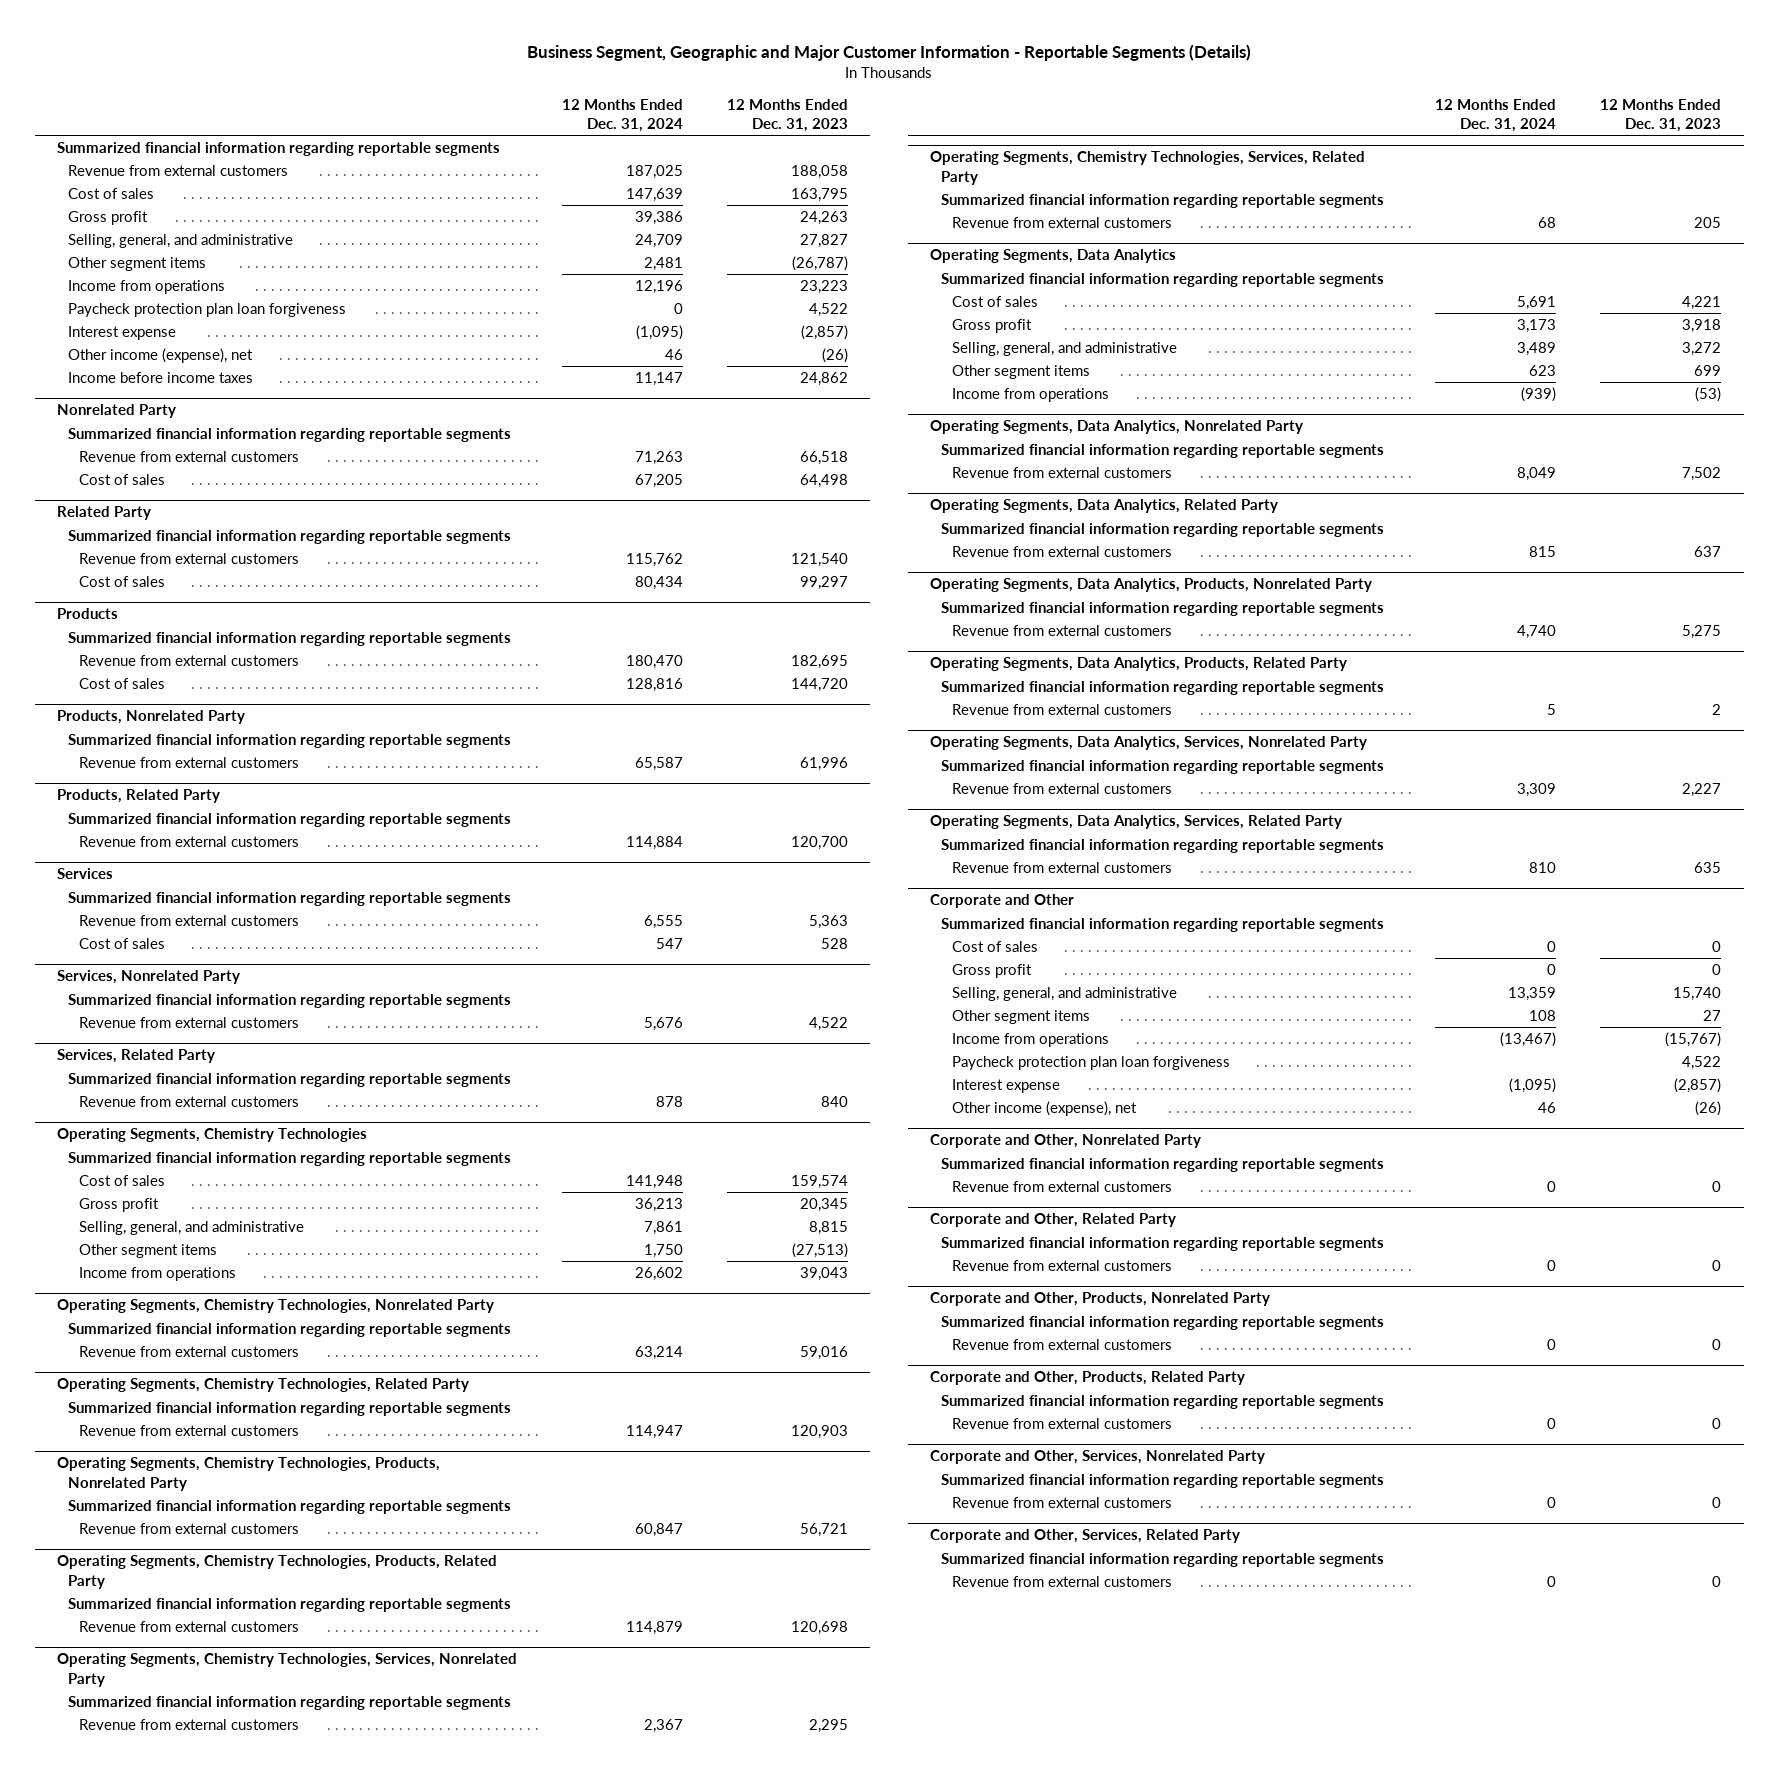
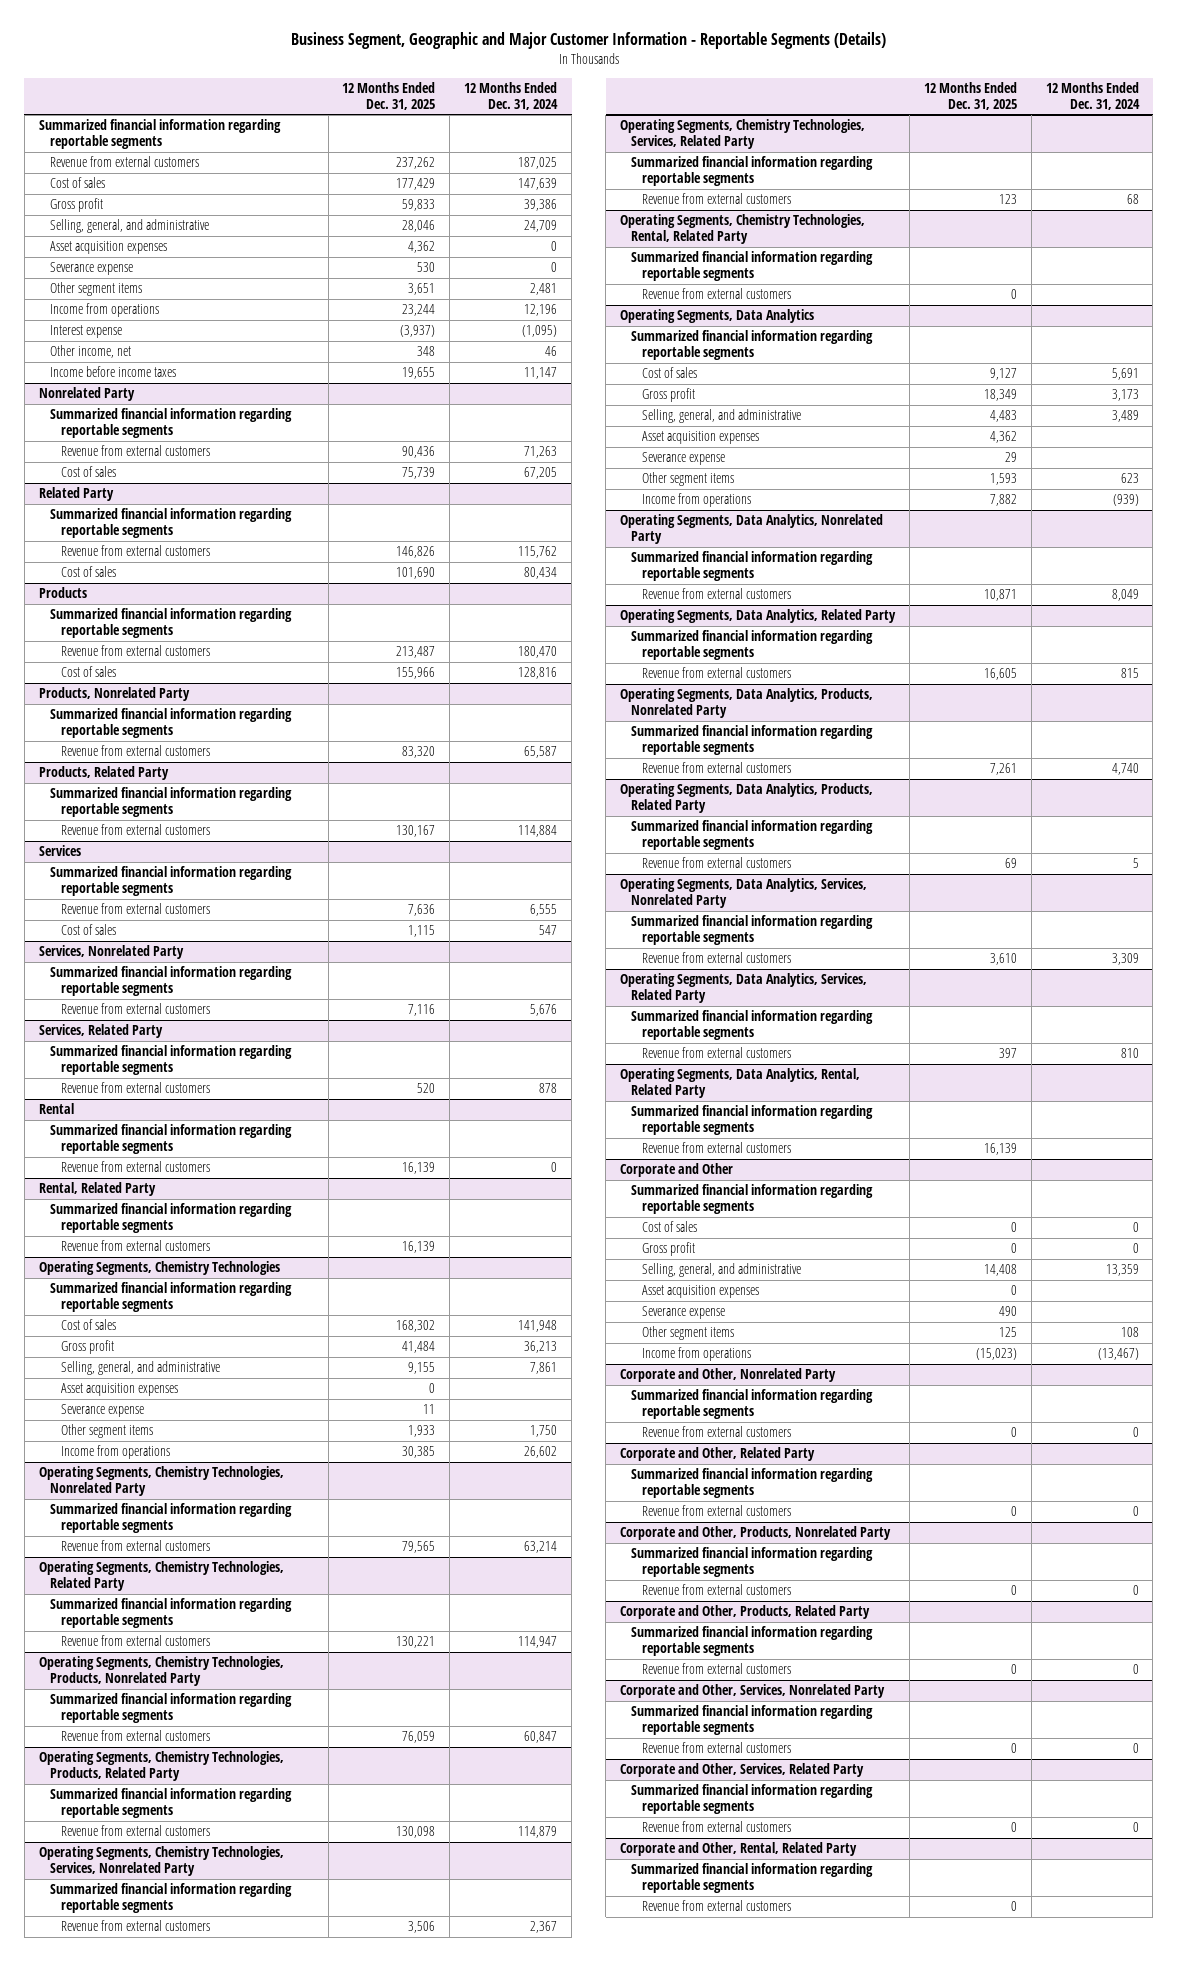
[727,98,849,132] 12 Months Ended Dec. 31, 2023 -> none
none -> [342,81,436,110] 12 Months Ended Dec. 31, 2025
none -> [49,241,167,255] Asset acquisition expenses
none -> [49,262,133,276] Severance expense
[67,302,346,317] Paycheck protection plan loan forgiveness -> none
[67,347,253,363] Other income (expense), net -> [49,345,131,359] Other income, net
none -> [38,1103,74,1115] Rental
none -> [49,1124,292,1155] Summarized financial information regarding reportable segments
none -> [60,1161,210,1173] Revenue from external customers
none -> [38,1182,156,1197] Rental, Related Party
none -> [49,1203,292,1234] Summarized financial information regarding reportable segments
none -> [60,1240,210,1252] Revenue from external customers
none -> [60,1383,178,1397] Asset acquisition expenses
none -> [60,1404,144,1418] Severance expense
none -> [620,214,866,245] Operating Segments, Chemistry Technologies, Rental, Related Party
none -> [631,251,874,282] Summarized financial information regarding reportable segments
none -> [642,288,792,300] Revenue from external customers
none -> [642,431,760,445] Asset acquisition expenses
none -> [642,452,726,466] Severance expense
none -> [620,1068,861,1099] Operating Segments, Data Analytics, Rental, Related Party
none -> [631,1105,874,1136] Summarized financial information regarding reportable segments
none -> [642,1142,792,1154] Revenue from external customers
none -> [642,1285,760,1299] Asset acquisition expenses
none -> [642,1306,726,1320] Severance expense
[951,1055,1230,1070] Paycheck protection plan loan forgiveness -> none
[951,1078,1060,1093] Interest expense -> none
[951,1100,1137,1116] Other income (expense), net -> none
none -> [620,1842,858,1857] Corporate and Other, Rental, Related Party
none -> [631,1863,874,1894] Summarized financial information regarding reportable segments
none -> [642,1900,792,1912] Revenue from external customers

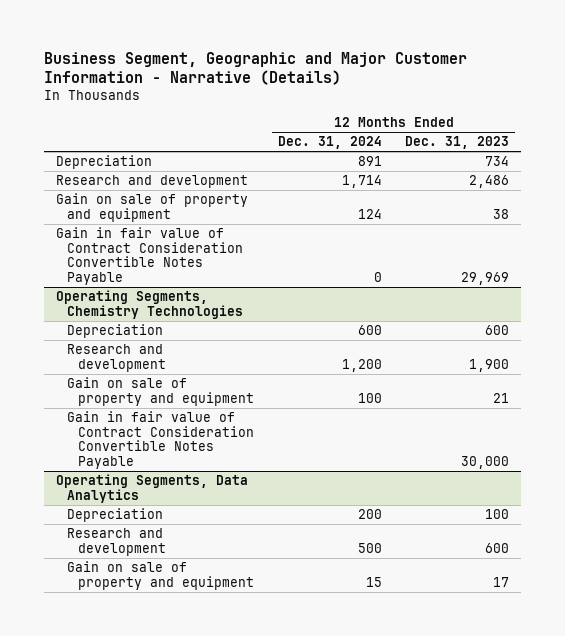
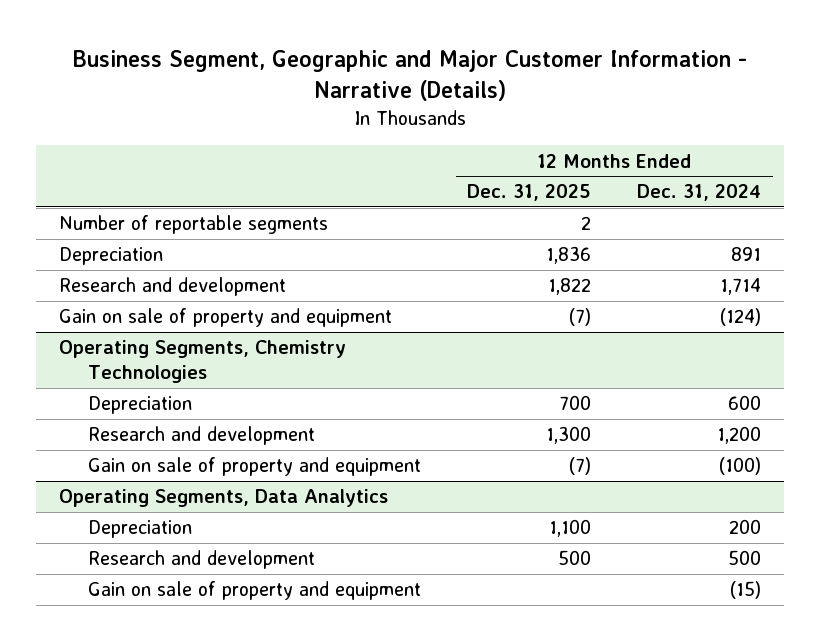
[405,136,510,150] Dec. 31, 2023 -> none
none -> [467,184,592,202] Dec. 31, 2025
none -> [58,215,328,235] Number of reportable segments
[55,227,243,286] Gain in fair value of Contract Consideration Convertible Notes Payable -> none
[357,208,382,219] 124 -> [720,308,762,327] (124)
[66,411,255,470] Gain in fair value of Contract Consideration Convertible Notes Payable -> none
[357,392,382,403] 100 -> [719,457,762,476] (100)
[365,576,382,587] 15 -> [730,581,762,600] (15)

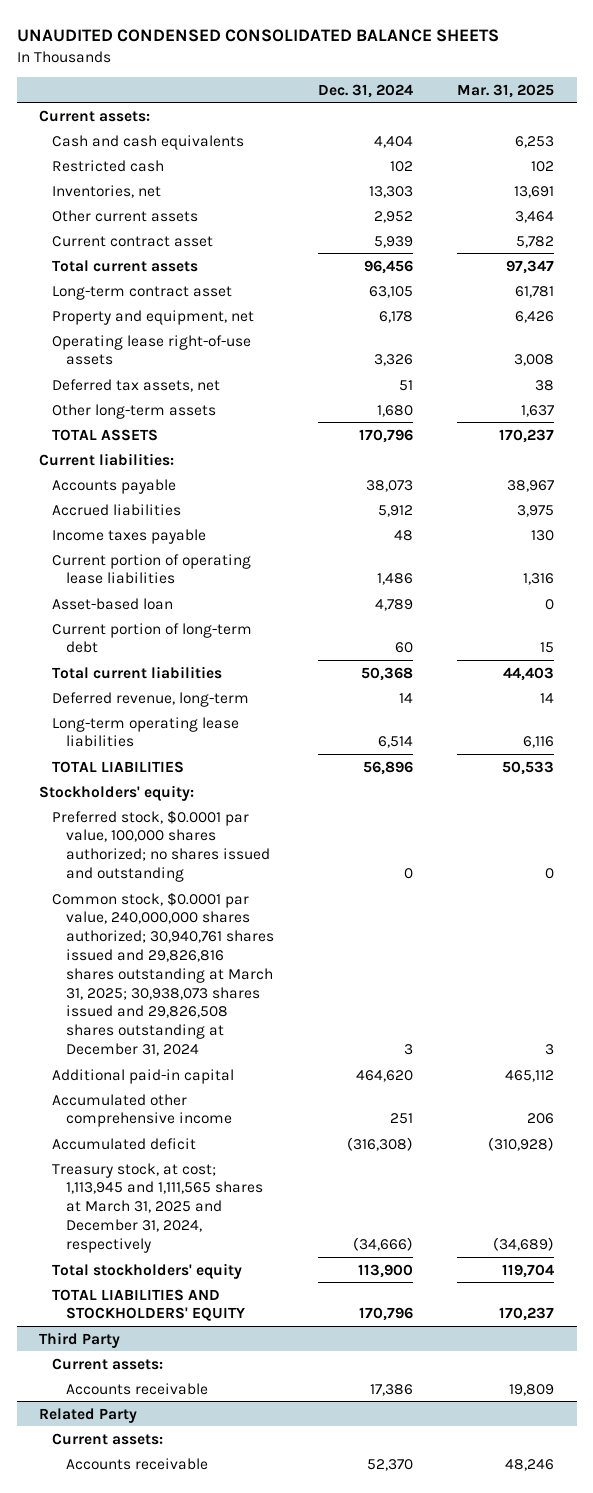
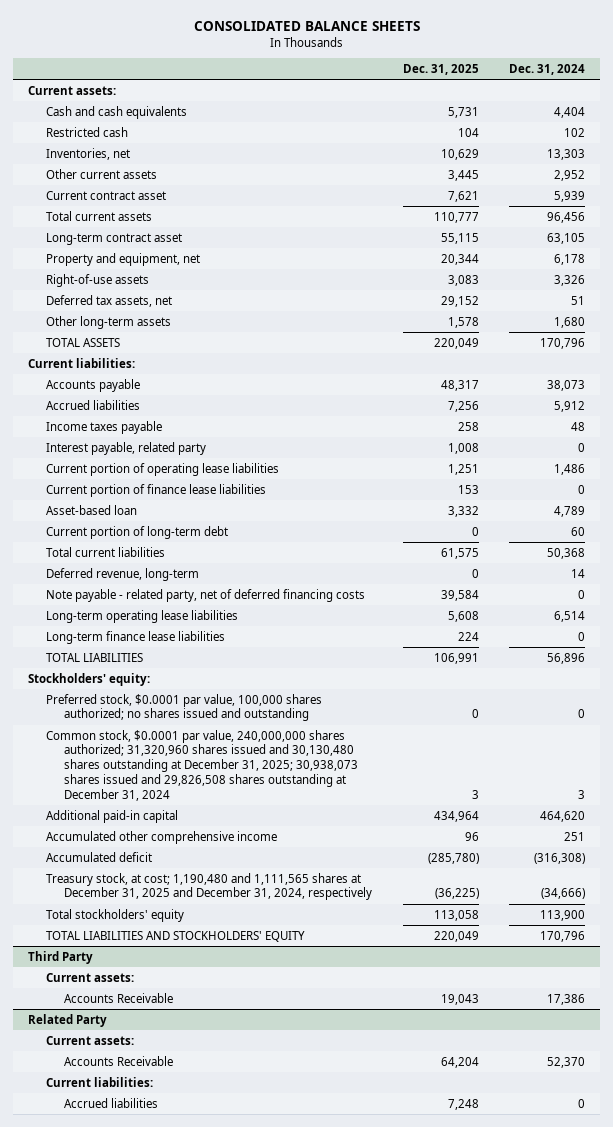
[16,28,499,42] UNAUDITED CONDENSED CONSOLIDATED BALANCE SHEETS -> [193,20,420,31] CONSOLIDATED BALANCE SHEETS
[457,83,555,98] Mar. 31, 2025 -> none
none -> [402,63,479,75] Dec. 31, 2025
[52,334,252,366] Operating lease right-of-use assets -> [45,273,149,287] Right-of-use assets
none -> [45,441,206,455] Interest payable, related party
none -> [45,483,266,497] Current portion of finance lease liabilities
none -> [45,588,365,602] Note payable - related party, net of deferred financing costs
none -> [45,630,225,644] Long-term finance lease liabilities
[52,891,274,1057] Common stock, $0.0001 par value, 240,000,000 shares authorized; 30,940,761 shares issued and 29,826,816 shares outstanding at March 31, 2025; 30,938,073 shares issued and 29,826,508 shares outstanding at December 31, 2024 -> [45,729,358,801] Common stock, $0.0001 par value, 240,000,000 shares authorized; 31,320,960 shares issued and 30,130,480 shares outstanding at December 31, 2025; 30,938,073 shares issued and 29,826,508 shares outstanding at December 31, 2024
[52,1162,263,1253] Treasury stock, at cost; 1,113,945 and 1,111,565 shares at March 31, 2025 and December 31, 2024, respectively -> [45,872,372,901] Treasury stock, at cost; 1,190,480 and 1,111,565 shares at December 31, 2025 and December 31, 2024, respectively
[65,1382,208,1395] Accounts receivable -> [63,992,173,1003] Accounts Receivable
[65,1457,208,1470] Accounts receivable -> [63,1055,173,1066] Accounts Receivable
none -> [45,1076,153,1087] Current liabilities:
none -> [63,1097,158,1108] Accrued liabilities

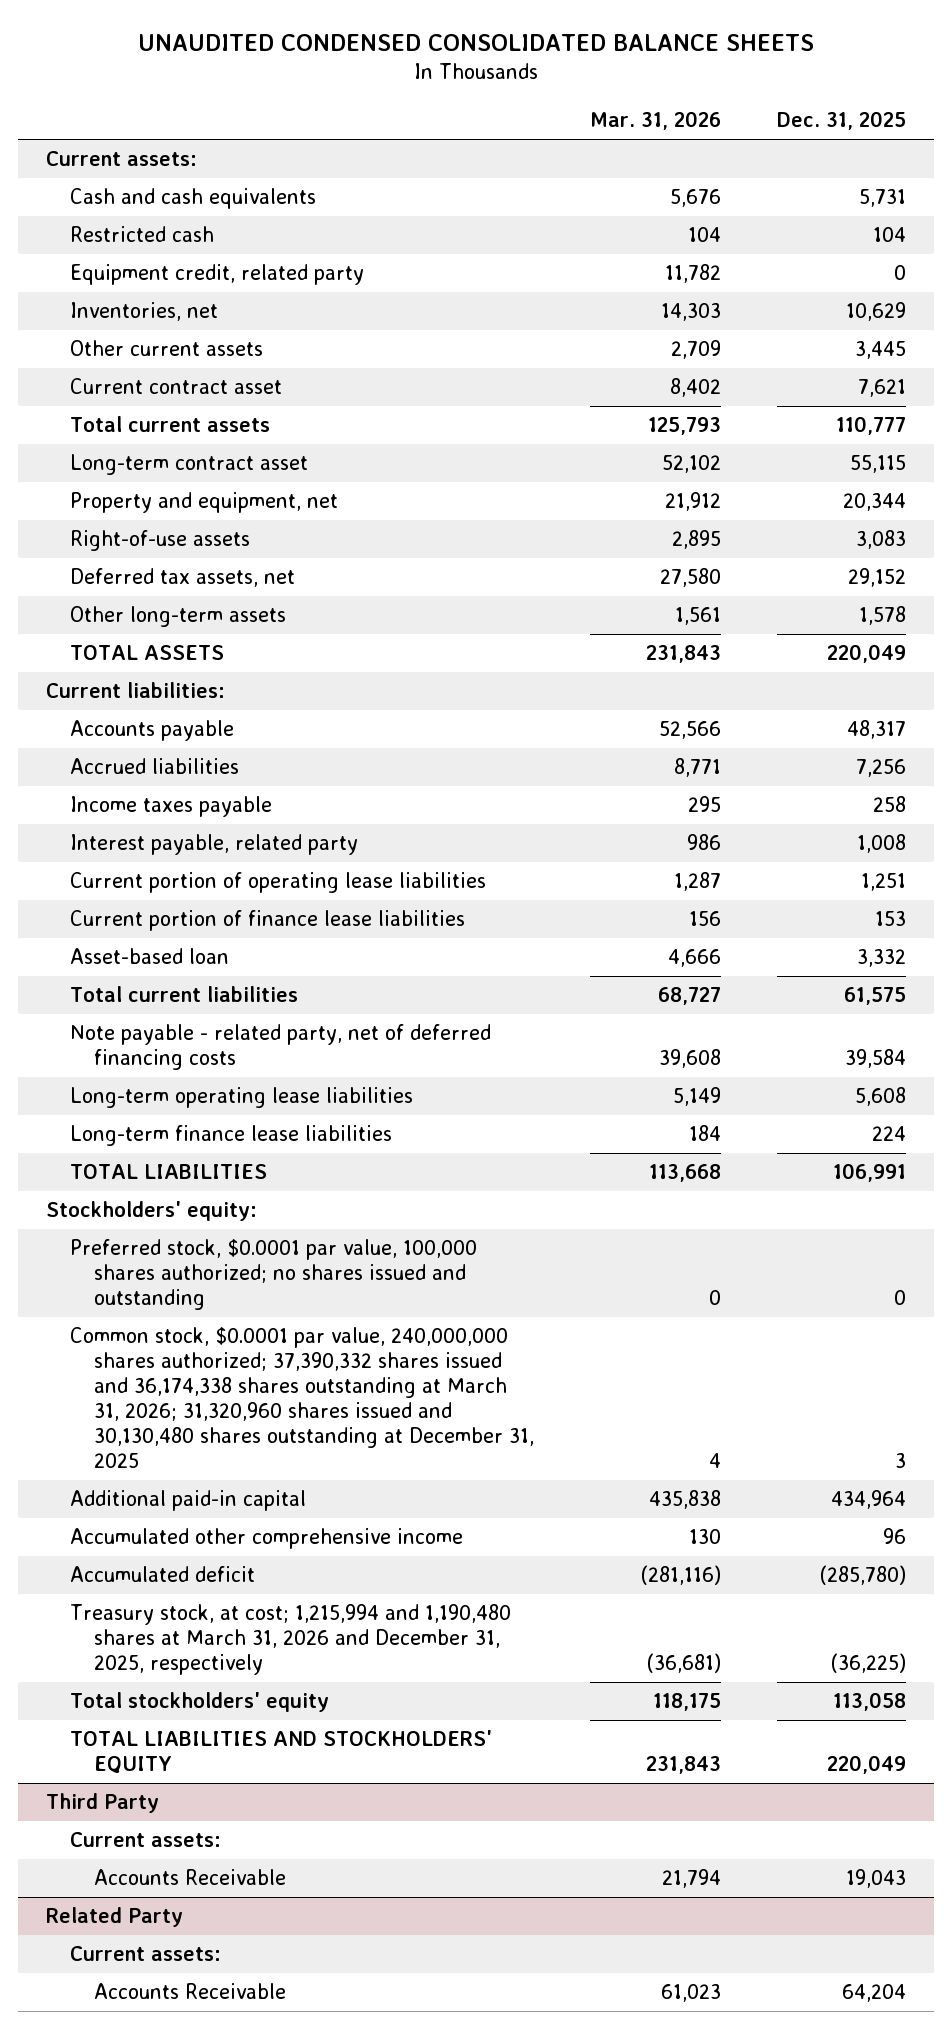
[193,20,420,31] CONSOLIDATED BALANCE SHEETS -> [138,33,815,51] UNAUDITED CONDENSED CONSOLIDATED BALANCE SHEETS
[509,63,586,75] Dec. 31, 2024 -> none
none -> [589,111,721,131] Mar. 31, 2026
none -> [69,264,364,286] Equipment credit, related party
[45,525,228,539] Current portion of long-term debt -> none
[45,567,199,581] Deferred revenue, long-term -> none
[45,729,358,801] Common stock, $0.0001 par value, 240,000,000 shares authorized; 31,320,960 shares issued and 30,130,480 shares outstanding at December 31, 2025; 30,938,073 shares issued and 29,826,508 shares outstanding at December 31, 2024 -> [69,1327,534,1469] Common stock, $0.0001 par value, 240,000,000 shares authorized; 37,390,332 shares issued and 36,174,338 shares outstanding at March 31, 2026; 31,320,960 shares issued and 30,130,480 shares outstanding at December 31, 2025
[45,872,372,901] Treasury stock, at cost; 1,190,480 and 1,111,565 shares at December 31, 2025 and December 31, 2024, respectively -> [69,1604,511,1676] Treasury stock, at cost; 1,215,994 and 1,190,480 shares at March 31, 2026 and December 31, 2025, respectively
[45,1076,153,1087] Current liabilities: -> none
[63,1097,158,1108] Accrued liabilities -> none

